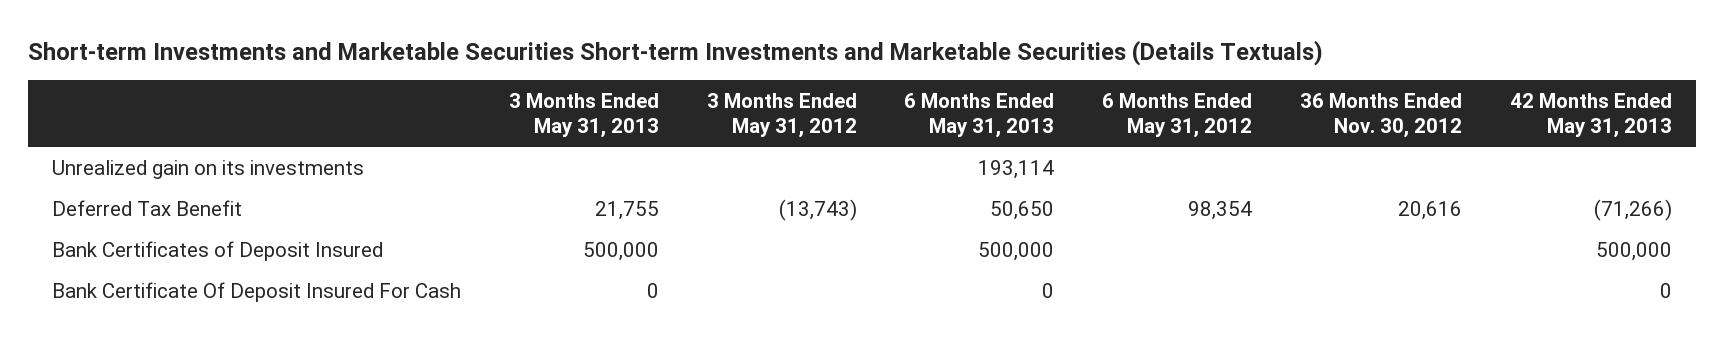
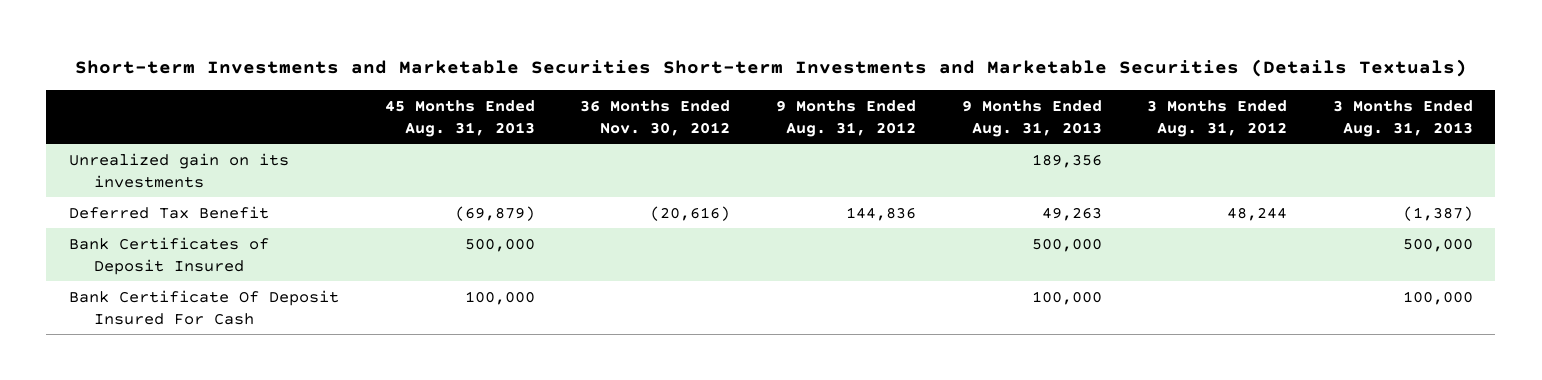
[508,92,659,138] 3 Months Ended May 31, 2013 -> none
[706,92,857,138] 3 Months Ended May 31, 2012 -> none
[904,92,1055,138] 6 Months Ended May 31, 2013 -> none
[1102,92,1253,138] 6 Months Ended May 31, 2012 -> none
[1509,92,1672,138] 42 Months Ended May 31, 2013 -> none
none -> [384,99,535,137] 45 Months Ended Aug. 31, 2013
none -> [775,99,916,137] 9 Months Ended Aug. 31, 2012
none -> [961,99,1102,137] 9 Months Ended Aug. 31, 2013
none -> [1147,99,1288,137] 3 Months Ended Aug. 31, 2012
none -> [1332,99,1473,137] 3 Months Ended Aug. 31, 2013
[1397,200,1462,220] 20,616 -> [650,205,731,221] (20,616)

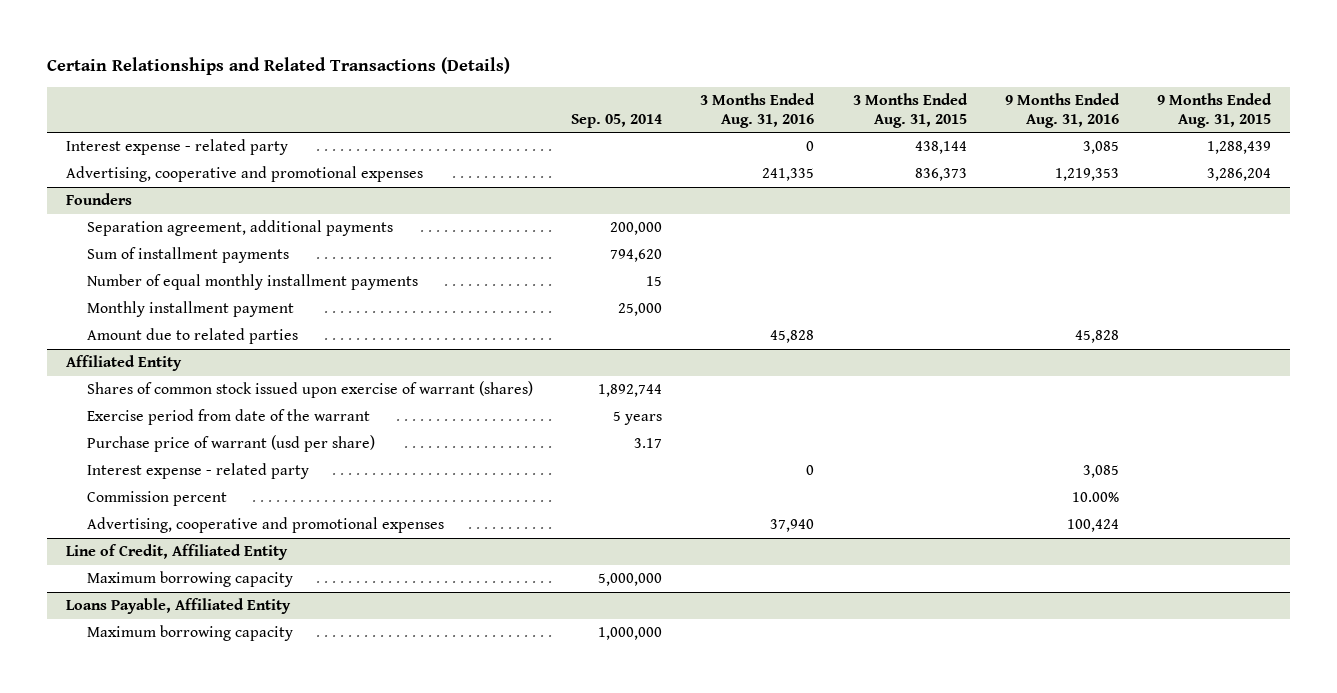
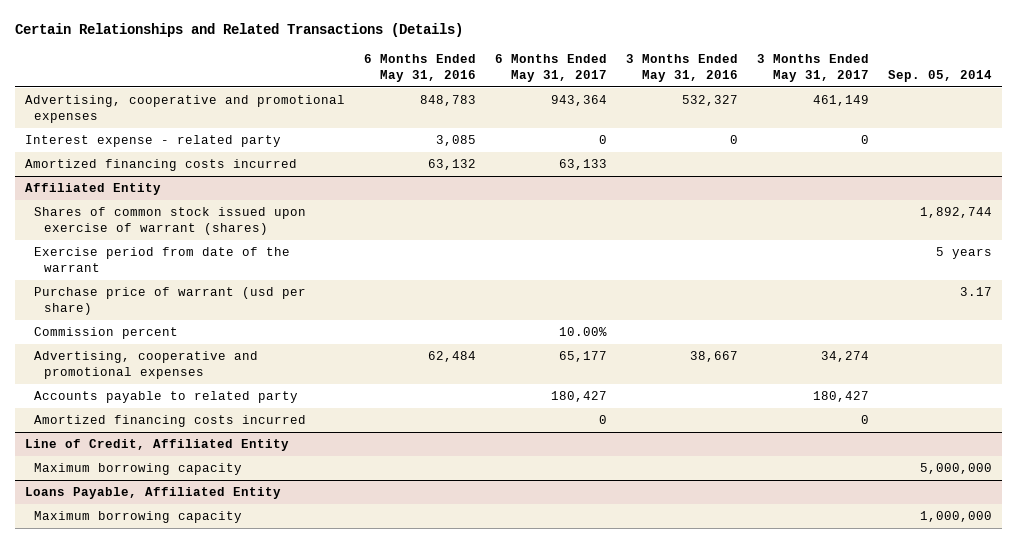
[700,93,816,128] 3 Months Ended Aug. 31, 2016 -> none
[852,93,968,128] 3 Months Ended Aug. 31, 2015 -> none
[1004,93,1120,128] 9 Months Ended Aug. 31, 2016 -> none
[1157,93,1273,128] 9 Months Ended Aug. 31, 2015 -> none
none -> [363,53,476,82] 6 Months Ended May 31, 2016
none -> [495,53,608,82] 6 Months Ended May 31, 2017
none -> [626,53,739,82] 3 Months Ended May 31, 2016
none -> [757,53,870,82] 3 Months Ended May 31, 2017
[65,193,132,206] Founders -> none
[86,220,393,237] Separation agreement, additional payments -> none
[86,247,289,264] Sum of installment payments -> none
[86,274,418,291] Number of equal monthly installment payments -> none
[86,301,294,318] Monthly installment payment -> none
[86,328,298,345] Amount due to related parties -> none
[65,139,288,156] Interest expense - related party -> [24,135,281,148] Interest expense - related party
none -> [24,159,297,172] Amortized financing costs incurred
[86,463,309,480] Interest expense - related party -> none
none -> [34,391,299,404] Accounts payable to related party
none -> [34,415,307,428] Amortized financing costs incurred

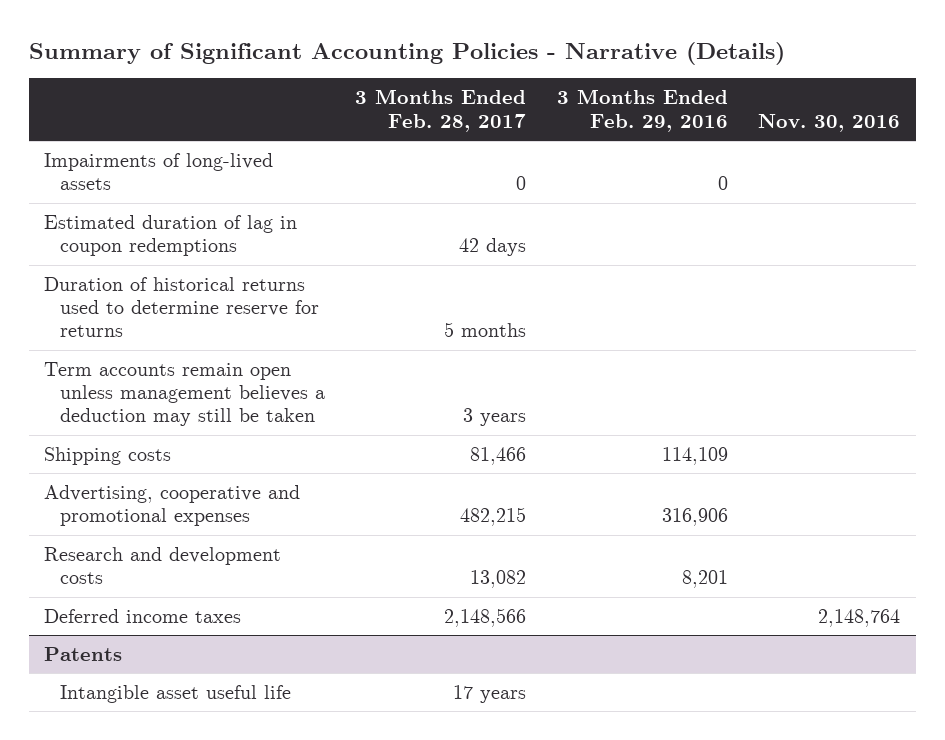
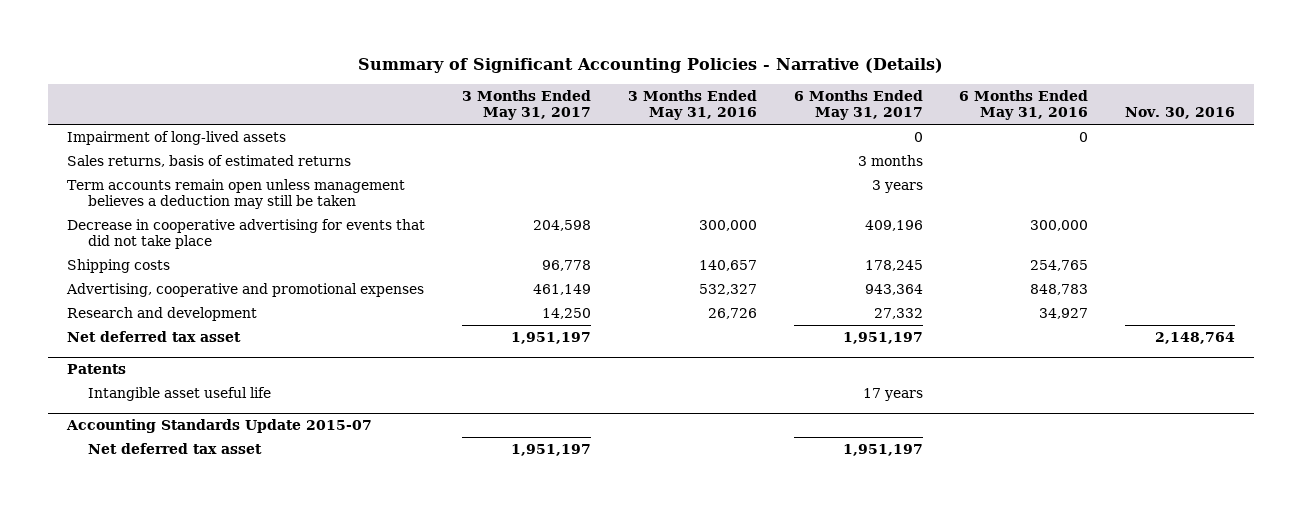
[355,89,527,132] 3 Months Ended Feb. 28, 2017 -> none
[556,89,728,132] 3 Months Ended Feb. 29, 2016 -> none
none -> [461,90,591,121] 3 Months Ended May 31, 2017
none -> [627,90,757,121] 3 Months Ended May 31, 2016
none -> [793,90,923,121] 6 Months Ended May 31, 2017
none -> [959,90,1089,121] 6 Months Ended May 31, 2016
[44,214,298,257] Estimated duration of lag in coupon redemptions -> none
[44,276,320,338] Duration of historical returns used to determine reserve for returns -> none
[44,152,274,191] Impairments of long-lived assets -> [66,131,286,146] Impairment of long-lived assets
none -> [66,155,351,168] Sales returns, basis of estimated returns
none -> [66,219,425,250] Decrease in cooperative advertising for events that did not take place
[44,546,282,585] Research and development costs -> [66,307,257,322] Research and development
[44,608,242,623] Deferred income taxes -> [66,331,241,343] Net deferred tax asset
none -> [65,419,372,434] Accounting Standards Update 2015-07
none -> [87,443,262,455] Net deferred tax asset

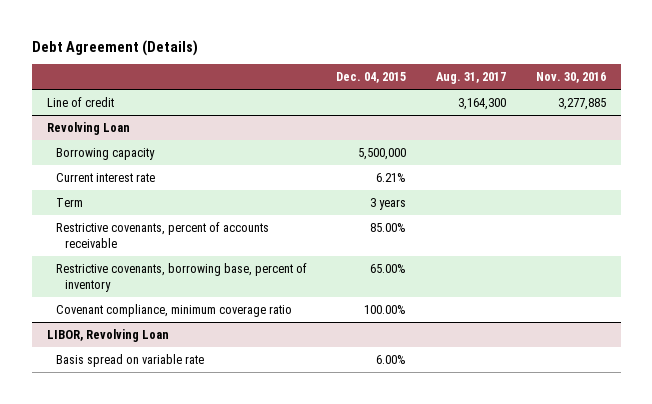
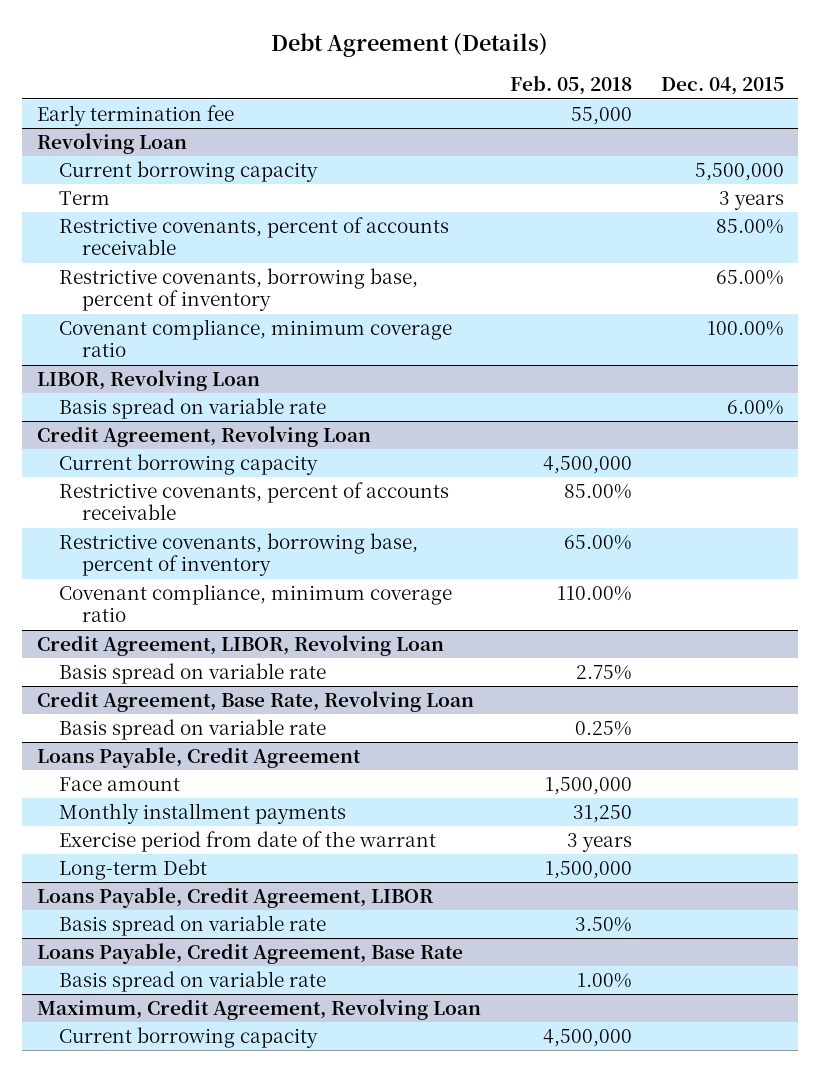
[436,72,507,85] Aug. 31, 2017 -> none
[535,72,606,84] Nov. 30, 2016 -> none
none -> [509,75,632,96] Feb. 05, 2018
[46,96,114,107] Line of credit -> none
none -> [36,105,234,127] Early termination fee
[55,172,155,182] Current interest rate -> none
[55,147,155,160] Borrowing capacity -> [59,161,319,183] Current borrowing capacity
none -> [36,426,371,448] Credit Agreement, Revolving Loan
none -> [59,454,319,476] Current borrowing capacity
none -> [59,482,450,521] Restrictive covenants, percent of accounts receivable
none -> [59,533,419,577] Restrictive covenants, borrowing base, percent of inventory
none -> [59,584,453,623] Covenant compliance, minimum coverage ratio
none -> [36,635,444,657] Credit Agreement, LIBOR, Revolving Loan
none -> [59,663,327,685] Basis spread on variable rate
none -> [36,691,474,713] Credit Agreement, Base Rate, Revolving Loan
none -> [59,719,327,741] Basis spread on variable rate
none -> [36,747,361,769] Loans Payable, Credit Agreement
none -> [59,777,181,792] Face amount
none -> [59,803,347,825] Monthly installment payments
none -> [59,831,437,853] Exercise period from date of the warrant
none -> [59,859,208,881] Long-term Debt
none -> [36,887,434,909] Loans Payable, Credit Agreement, LIBOR
none -> [59,915,327,937] Basis spread on variable rate
none -> [36,943,463,965] Loans Payable, Credit Agreement, Base Rate
none -> [59,971,327,993] Basis spread on variable rate
none -> [36,999,481,1021] Maximum, Credit Agreement, Revolving Loan
none -> [59,1027,319,1049] Current borrowing capacity

